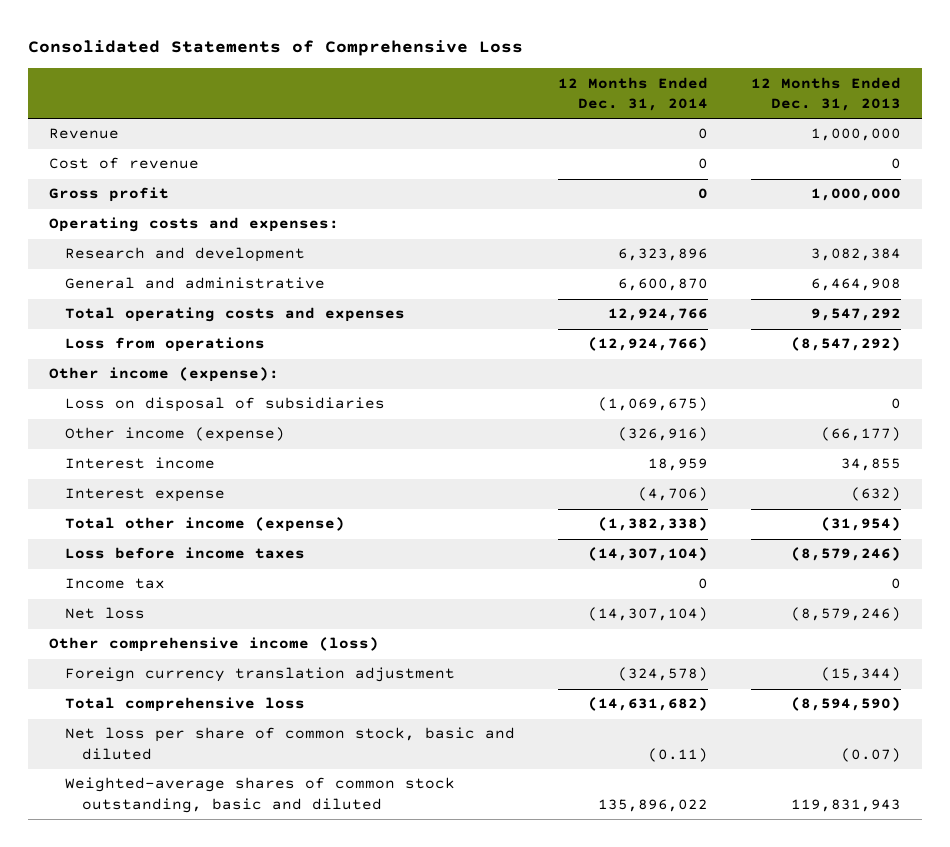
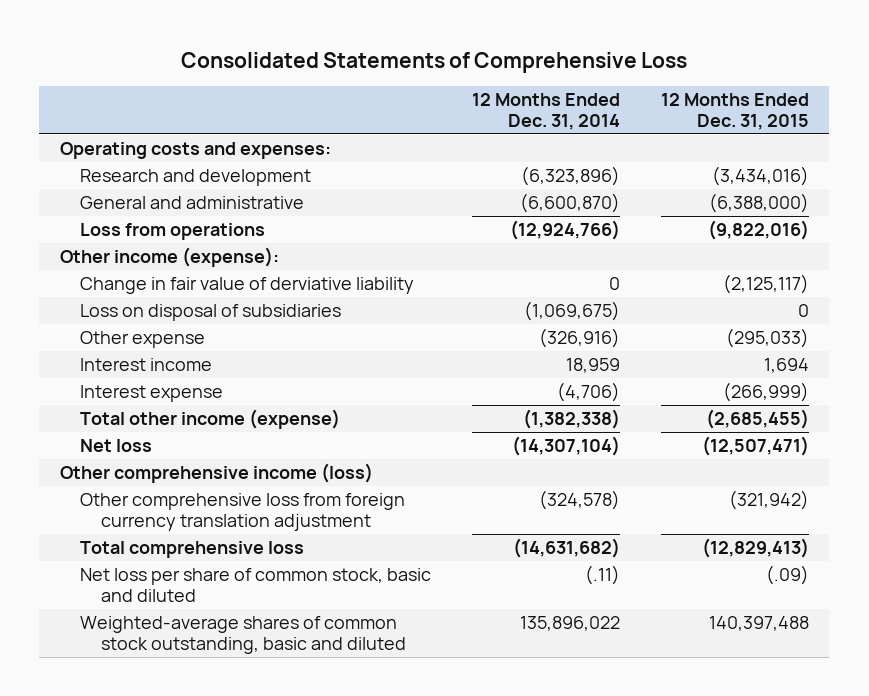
[750,76,901,112] 12 Months Ended Dec. 31, 2013 -> none
none -> [660,92,809,130] 12 Months Ended Dec. 31, 2015
[49,128,120,140] Revenue -> none
[49,157,200,170] Cost of revenue -> none
[49,187,170,203] Gross profit -> none
[65,307,406,323] Total operating costs and expenses -> none
[617,248,708,262] 6,323,896 -> [521,166,621,187] (6,323,896)
[617,278,708,292] 6,600,870 -> [520,193,621,214] (6,600,870)
none -> [80,277,415,295] Change in fair value of derviative liability
[65,427,286,443] Other income (expense) -> [80,331,206,349] Other expense
[65,547,306,560] Loss before income taxes -> none
[65,578,166,590] Income tax -> none
[65,667,456,683] Foreign currency translation adjustment -> [80,493,406,532] Other comprehensive loss from foreign currency translation adjustment
[647,747,708,762] (0.11) -> [585,565,621,586] (.11)

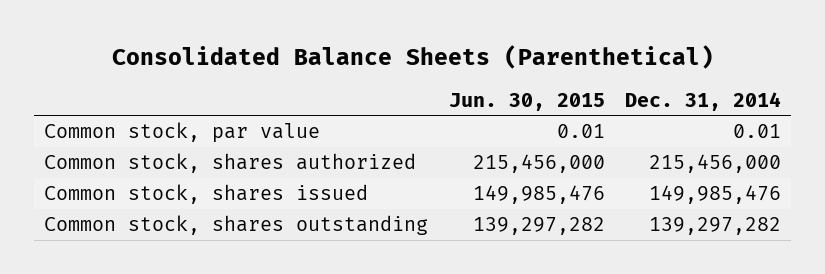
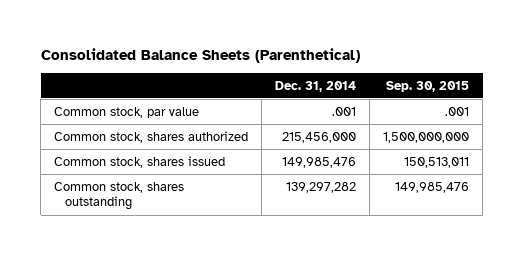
[448,92,605,111] Jun. 30, 2015 -> none
none -> [386,80,470,92] Sep. 30, 2015
[732,124,781,139] 0.01 -> [332,106,357,116] .001

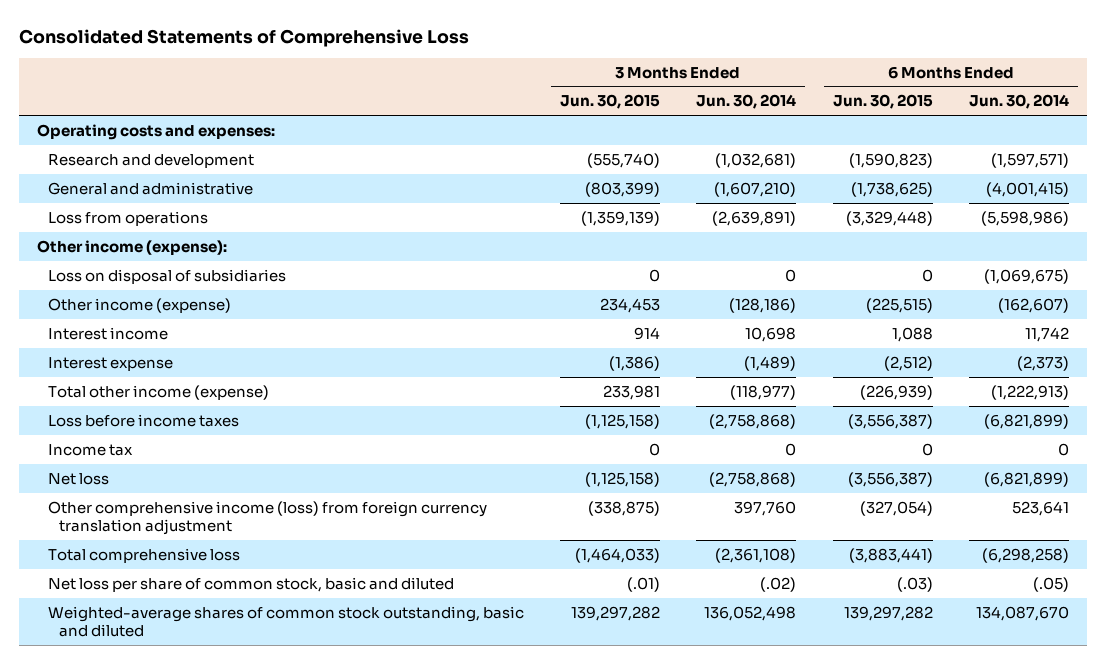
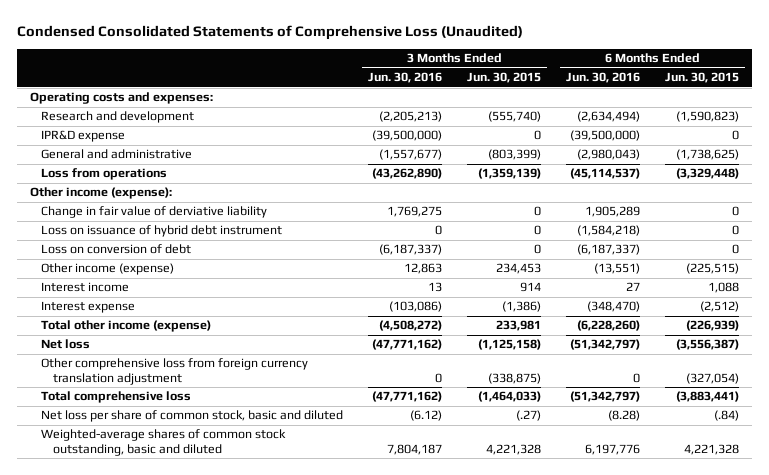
[18,28,469,47] Consolidated Statements of Comprehensive Loss -> [17,25,524,41] Condensed Consolidated Statements of Comprehensive Loss (Unaudited)
[696,94,797,110] Jun. 30, 2014 -> none
[968,94,1069,110] Jun. 30, 2014 -> none
none -> [368,72,443,84] Jun. 30, 2016
none -> [566,72,641,84] Jun. 30, 2016
none -> [41,130,126,143] IPR&D expense
[47,268,286,284] Loss on disposal of subsidiaries -> none
none -> [41,206,268,219] Change in fair value of derviative liability
none -> [41,225,283,238] Loss on issuance of hybrid debt instrument
none -> [41,244,192,255] Loss on conversion of debt
[47,413,239,427] Loss before income taxes -> none
[47,443,133,456] Income tax -> none
[47,500,487,536] Other comprehensive income (loss) from foreign currency translation adjustment -> [41,358,309,385] Other comprehensive loss from foreign currency translation adjustment
[627,576,661,592] (.01) -> [516,410,542,422] (.27)
[896,576,933,592] (.03) -> [714,410,740,422] (.84)
[571,605,661,621] 139,297,282 -> [486,443,542,455] 4,221,328
[843,605,933,621] 139,297,282 -> [684,443,740,455] 4,221,328

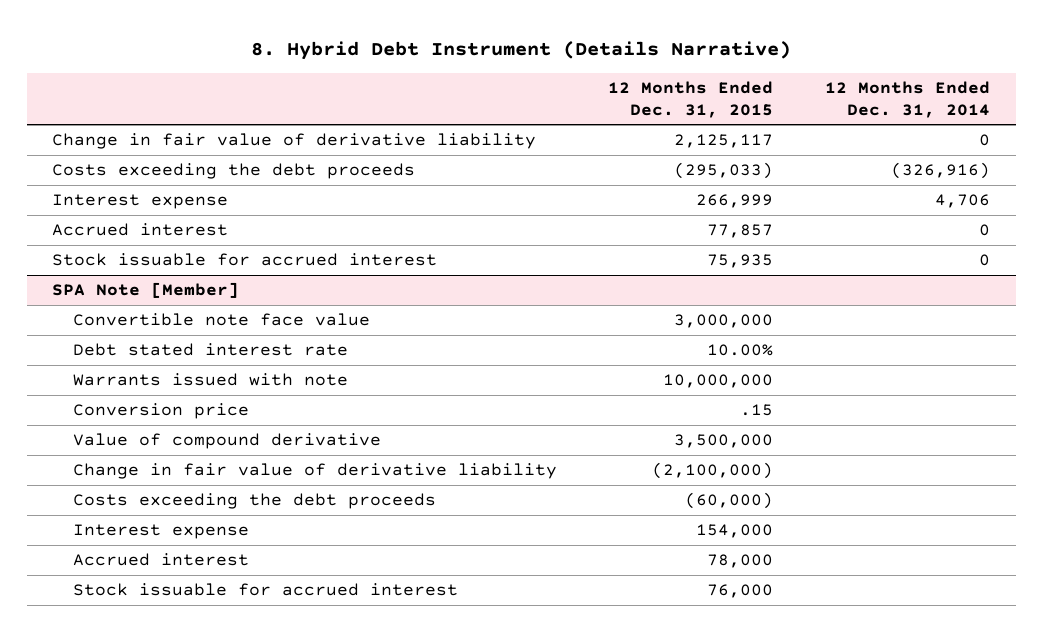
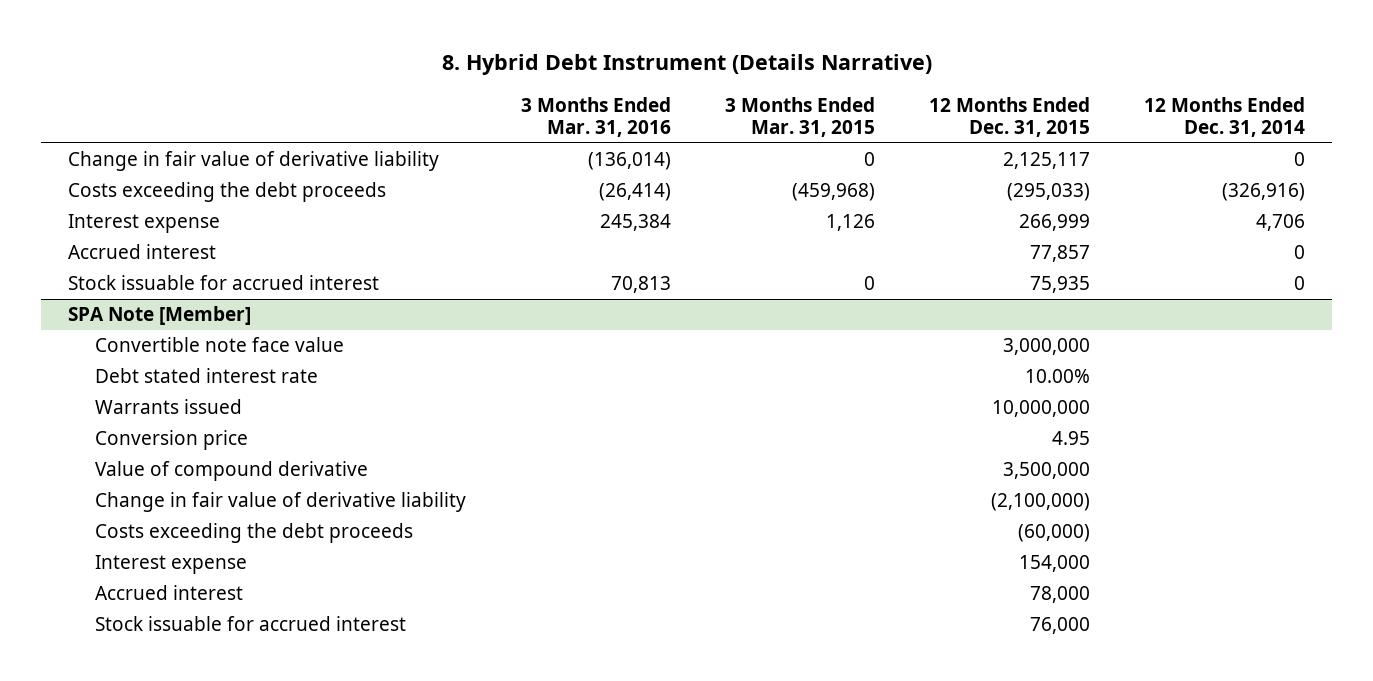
none -> [520,96,671,138] 3 Months Ended Mar. 31, 2016
none -> [724,96,875,138] 3 Months Ended Mar. 31, 2015
[72,373,348,387] Warrants issued with note -> [95,399,243,415] Warrants issued
[740,404,774,417] .15 -> [1051,431,1090,446] 4.95

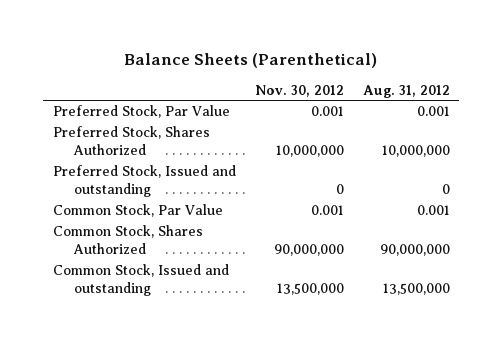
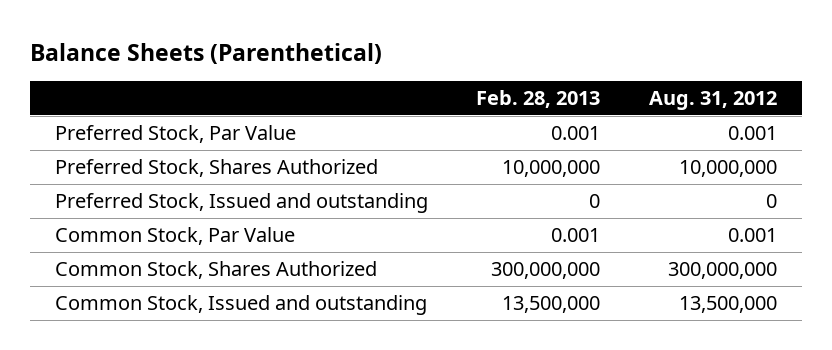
[254,84,344,97] Nov. 30, 2012 -> none
none -> [476,90,601,109] Feb. 28, 2013
[379,243,450,256] 90,000,000 -> [668,262,778,280] 300,000,000

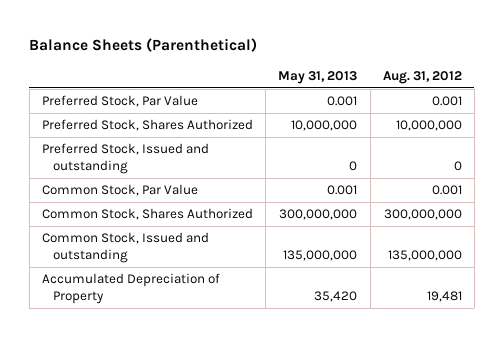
[476,90,601,109] Feb. 28, 2013 -> none
none -> [278,70,358,84] May 31, 2013
[679,296,778,314] 13,500,000 -> [387,250,462,262] 135,000,000
none -> [42,273,221,305] Accumulated Depreciation of Property

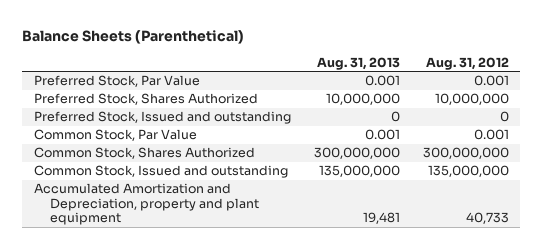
[278,70,358,84] May 31, 2013 -> none
none -> [316,57,400,71] Aug. 31, 2013
[42,273,221,305] Accumulated Depreciation of Property -> none
none -> [33,183,260,226] Accumulated Amortization and Depreciation, property and plant equipment

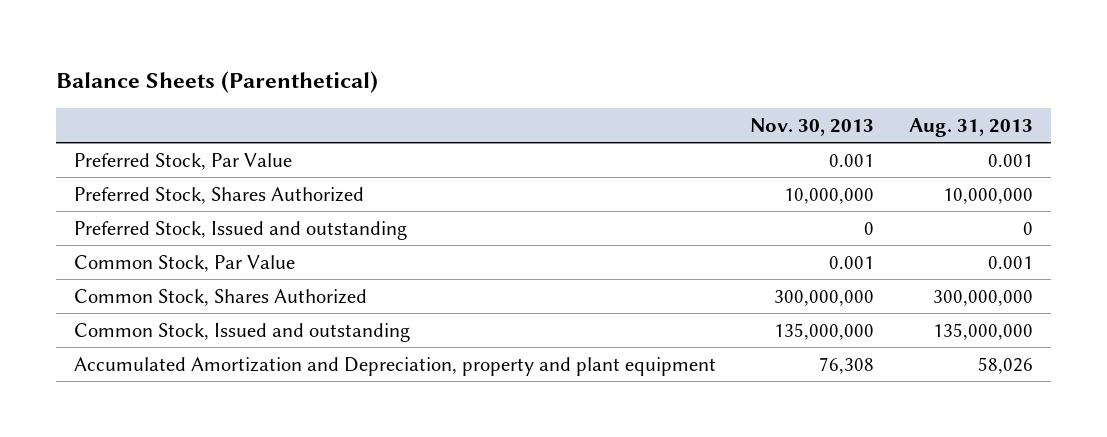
[425,57,509,71] Aug. 31, 2012 -> none
none -> [750,117,875,136] Nov. 30, 2013
[362,212,400,225] 19,481 -> [978,356,1034,374] 58,026

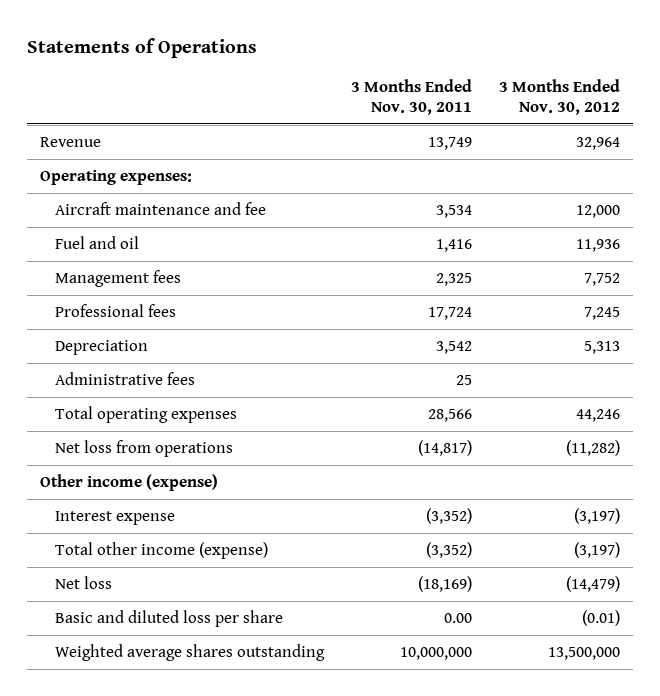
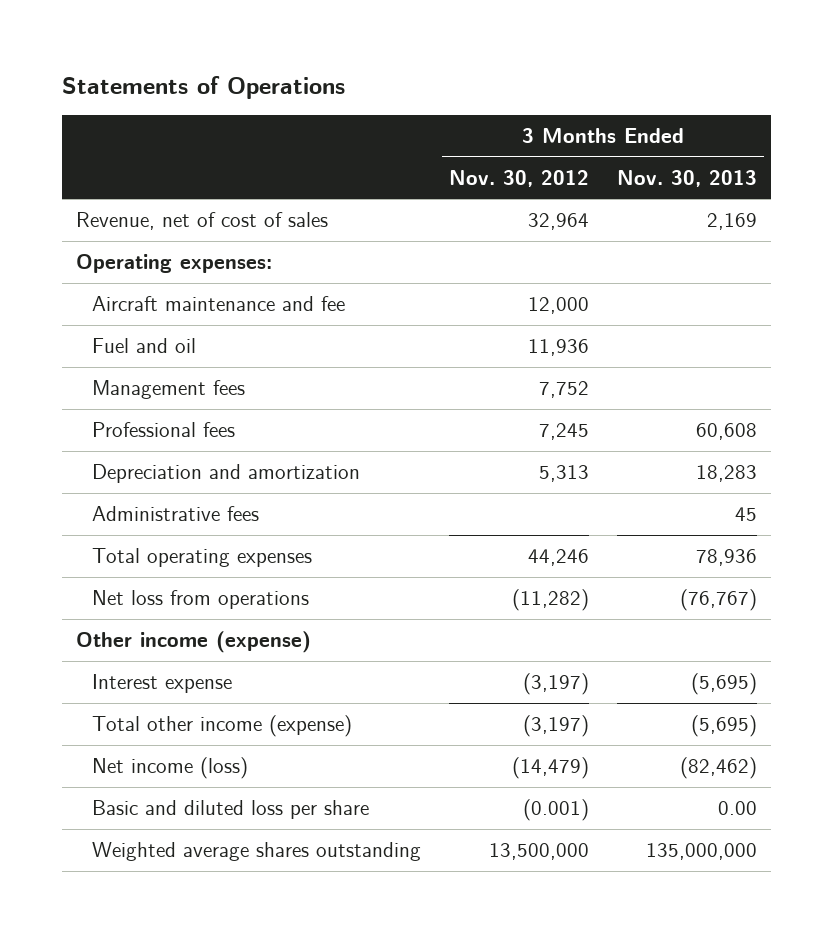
[350,78,472,116] 3 Months Ended Nov. 30, 2011 -> none
none -> [617,169,758,187] Nov. 30, 2013
[40,137,102,148] Revenue -> [75,212,328,231] Revenue, net of cost of sales
[54,340,148,356] Depreciation -> [92,464,361,484] Depreciation and amortization
[54,576,112,590] Net loss -> [92,757,249,780] Net income (loss)
[581,610,620,627] (0.01) -> [523,799,590,822] (0.001)

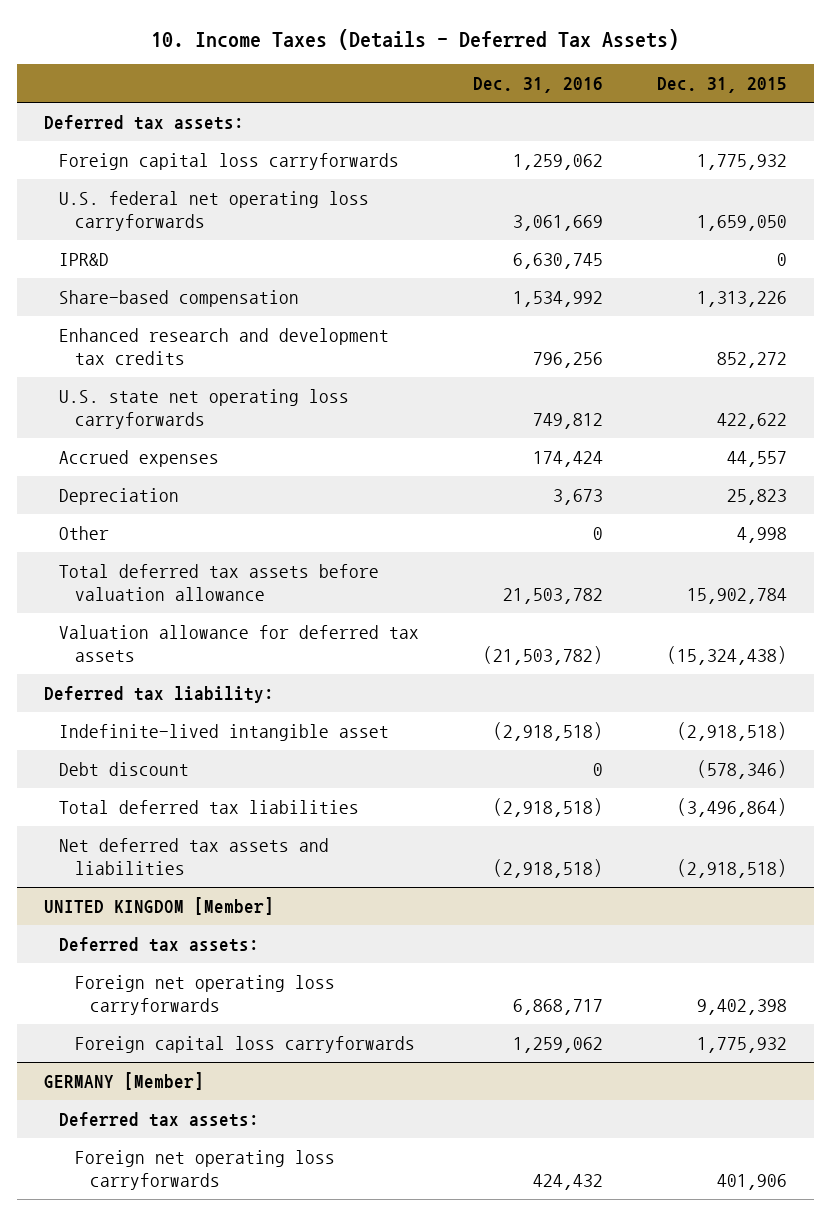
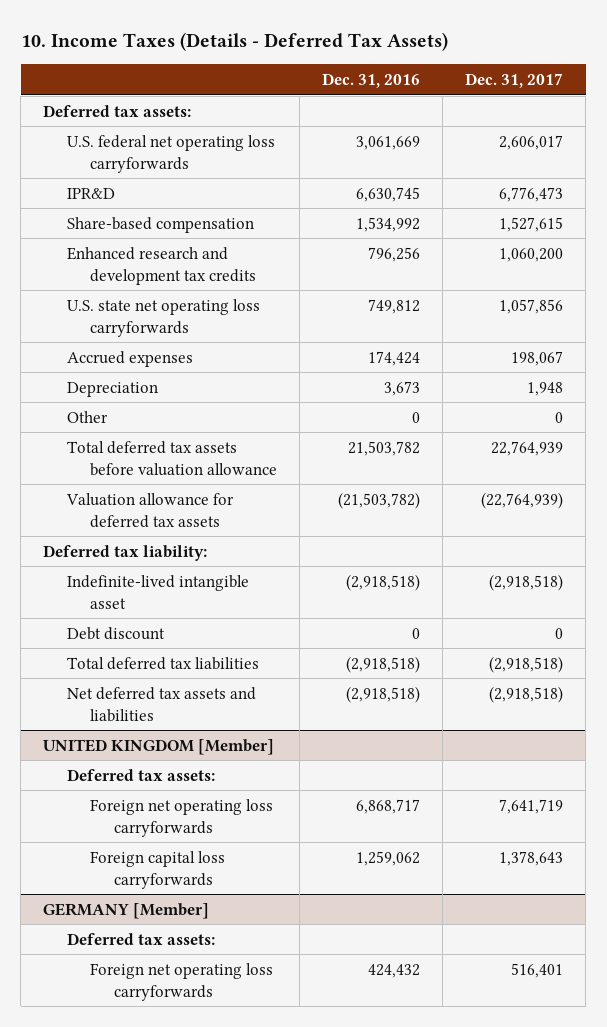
[657,77,788,94] Dec. 31, 2015 -> none
none -> [465,73,564,89] Dec. 31, 2017
[59,152,400,170] Foreign capital loss carryforwards -> none

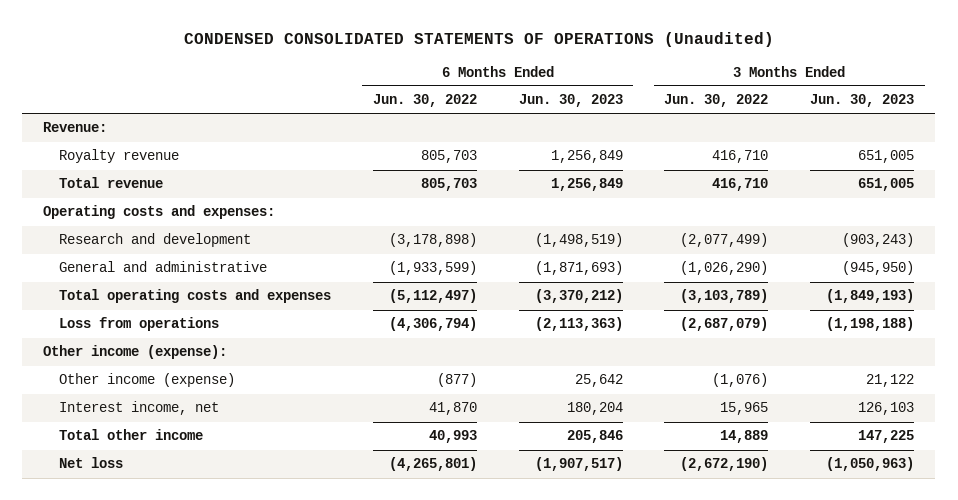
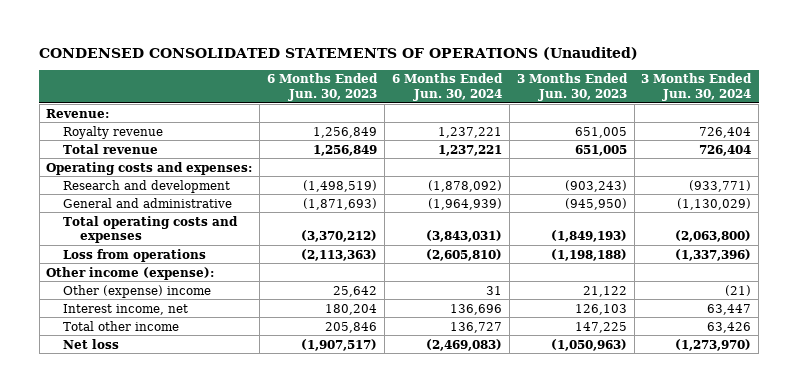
[372,94,477,108] Jun. 30, 2022 -> none
[664,94,769,108] Jun. 30, 2022 -> none
none -> [391,73,503,101] 6 Months Ended Jun. 30, 2024
none -> [641,73,753,101] 3 Months Ended Jun. 30, 2024
[58,373,235,388] Other income (expense) -> [63,284,212,298] Other (expense) income

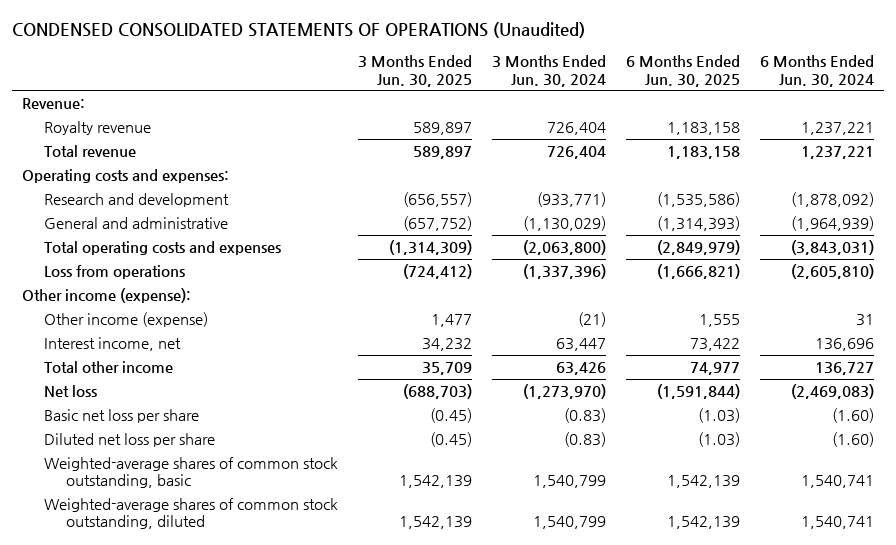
[267,73,379,101] 6 Months Ended Jun. 30, 2023 -> none
[516,73,628,101] 3 Months Ended Jun. 30, 2023 -> none
none -> [357,55,472,87] 3 Months Ended Jun. 30, 2025
none -> [626,55,741,87] 6 Months Ended Jun. 30, 2025
[63,284,212,298] Other (expense) income -> [43,312,208,328] Other income (expense)
none -> [43,409,199,424] Basic net loss per share
none -> [43,433,215,448] Diluted net loss per share
none -> [43,457,338,489] Weighted-average shares of common stock outstanding, basic
none -> [43,498,338,530] Weighted-average shares of common stock outstanding, diluted

